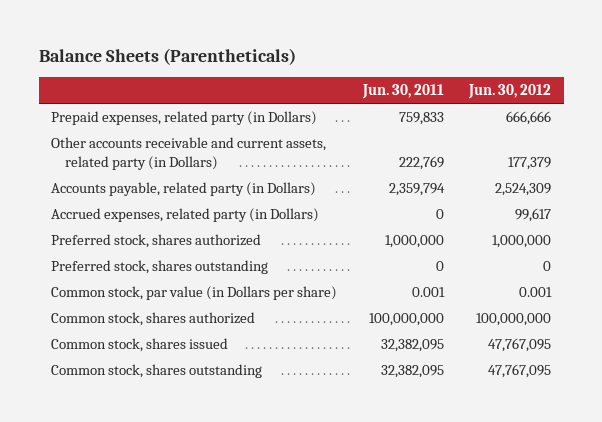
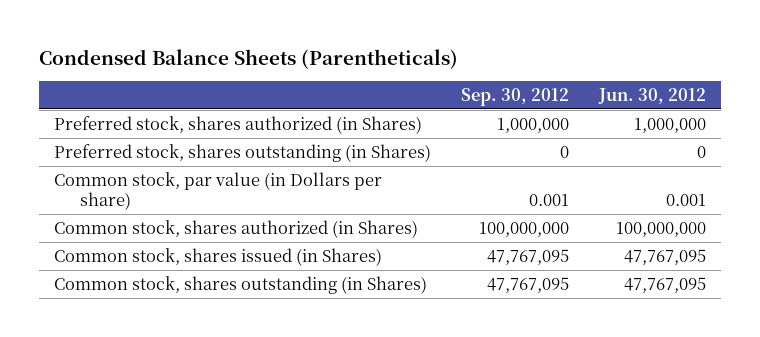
[38,48,296,66] Balance Sheets (Parentheticals) -> [38,48,458,69] Condensed Balance Sheets (Parentheticals)
[361,84,444,100] Jun. 30, 2011 -> none
none -> [461,87,570,106] Sep. 30, 2012
[51,111,318,126] Prepaid expenses, related party (in Dollars) -> none
[51,137,327,171] Other accounts receivable and current assets, related party (in Dollars) -> none
[51,182,317,197] Accounts payable, related party (in Dollars) -> none
[51,208,320,223] Accrued expenses, related party (in Dollars) -> none
[51,234,262,249] Preferred stock, shares authorized -> [54,115,423,134] Preferred stock, shares authorized (in Shares)
[51,260,269,275] Preferred stock, shares outstanding -> [54,143,432,162] Preferred stock, shares outstanding (in Shares)
[51,312,256,327] Common stock, shares authorized -> [54,219,419,238] Common stock, shares authorized (in Shares)
[51,338,229,353] Common stock, shares issued -> [54,247,383,266] Common stock, shares issued (in Shares)
[51,364,263,379] Common stock, shares outstanding -> [54,275,428,294] Common stock, shares outstanding (in Shares)

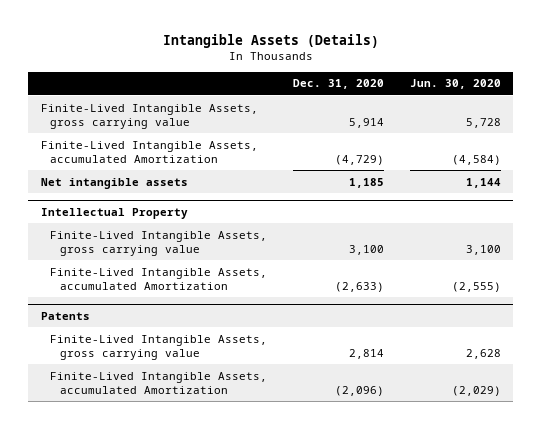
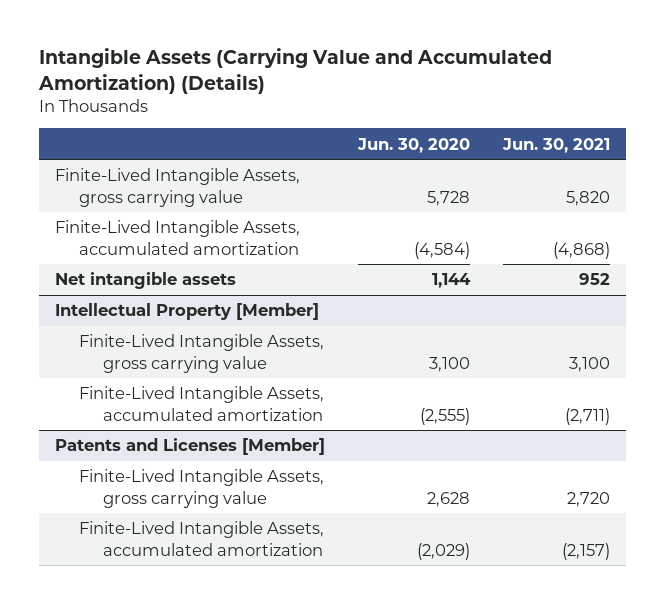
[162,34,379,49] Intangible Assets (Details) -> [37,48,552,94] Intangible Assets (Carrying Value and Accumulated Amortization) (Details)
[292,79,384,90] Dec. 31, 2020 -> none
none -> [501,137,610,153] Jun. 30, 2021
[40,140,258,163] Finite-Lived Intangible Assets, accumulated Amortization -> [55,220,301,255] Finite-Lived Intangible Assets, accumulated amortization
[40,207,188,219] Intellectual Property -> [55,303,320,321] Intellectual Property [Member]
[50,267,268,290] Finite-Lived Intangible Assets, accumulated Amortization -> [79,386,325,421] Finite-Lived Intangible Assets, accumulated amortization
[40,311,90,320] Patents -> [55,438,326,456] Patents and Licenses [Member]
[50,371,268,394] Finite-Lived Intangible Assets, accumulated Amortization -> [79,521,325,556] Finite-Lived Intangible Assets, accumulated amortization

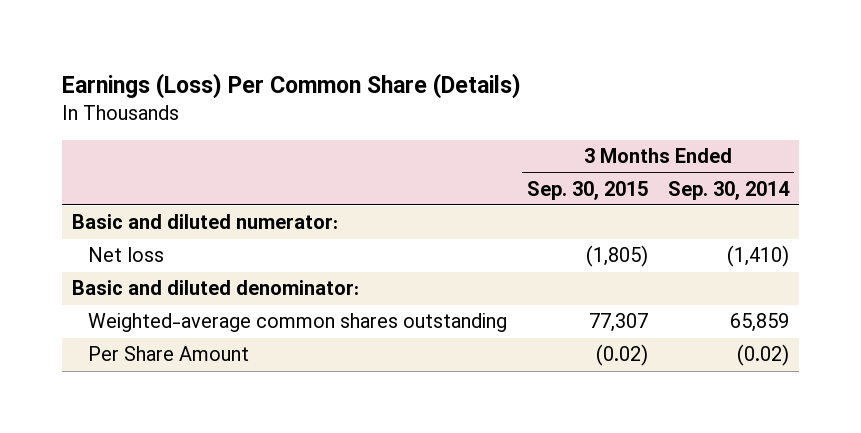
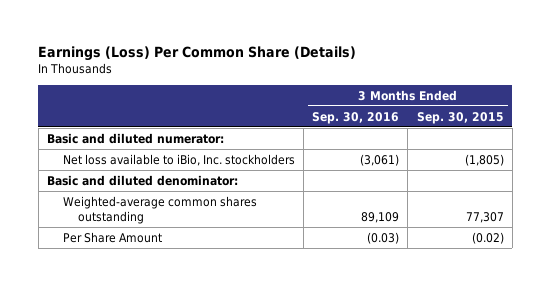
[668,180,791,200] Sep. 30, 2014 -> none
none -> [312,111,400,124] Sep. 30, 2016
[87,247,164,263] Net loss -> [62,153,295,166] Net loss available to iBio, Inc. stockholders

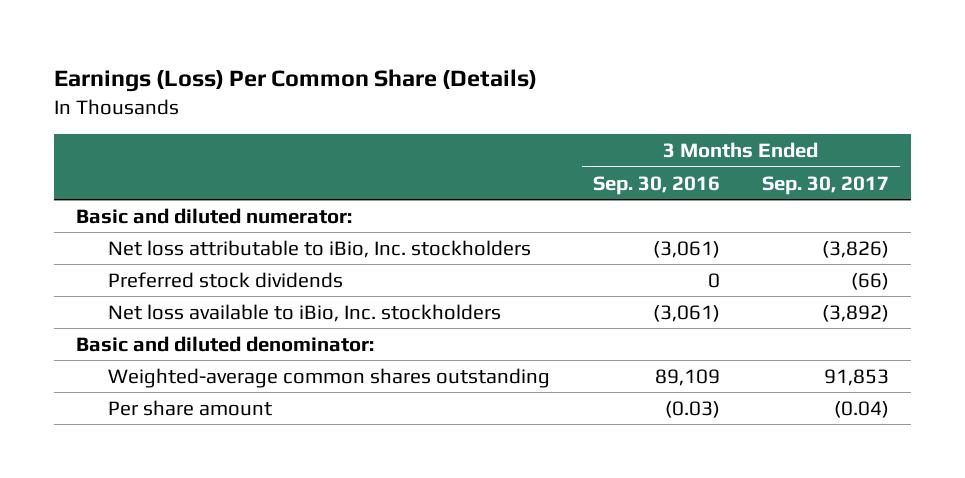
[416,111,504,124] Sep. 30, 2015 -> none
none -> [762,175,890,195] Sep. 30, 2017
none -> [108,239,532,258] Net loss attributable to iBio, Inc. stockholders
none -> [108,271,344,288] Preferred stock dividends
[62,231,162,243] Per Share Amount -> [108,399,273,416] Per share amount

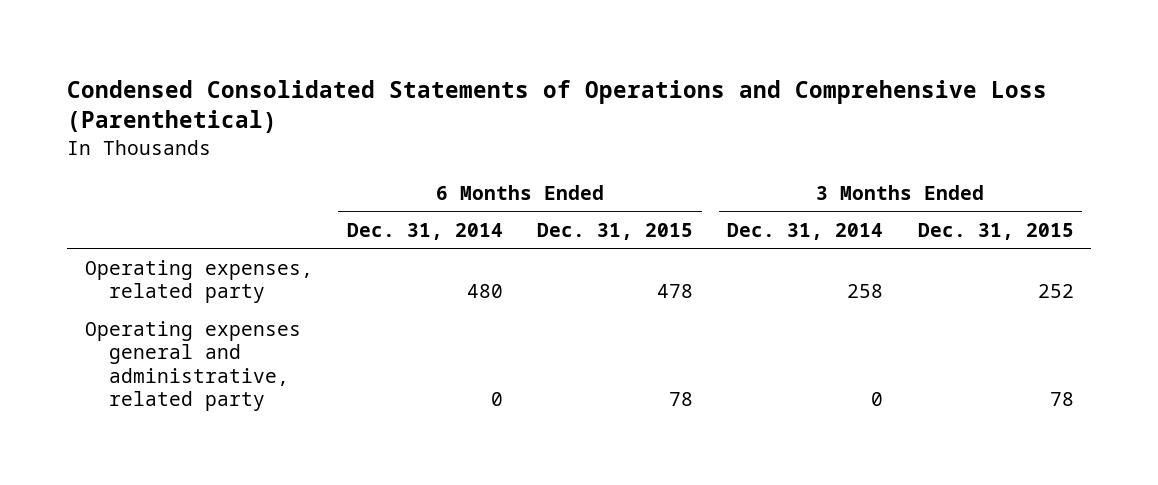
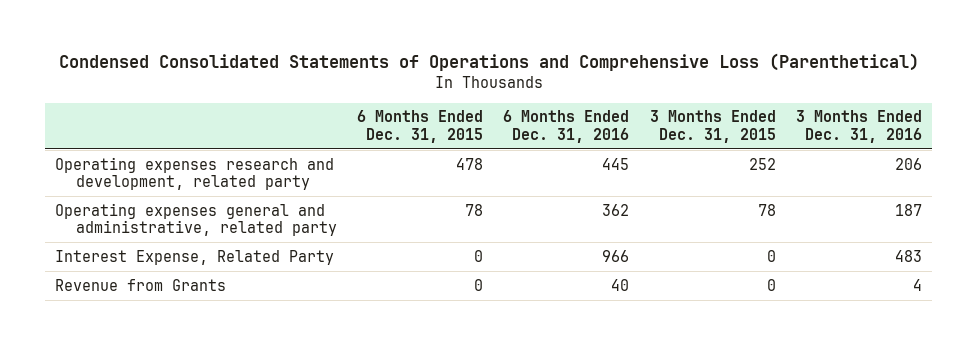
[346,222,503,240] Dec. 31, 2014 -> none
[727,222,884,240] Dec. 31, 2014 -> none
none -> [503,110,630,143] 6 Months Ended Dec. 31, 2016
none -> [796,110,923,143] 3 Months Ended Dec. 31, 2016
[84,259,313,304] Operating expenses, related party -> [54,156,334,191] Operating expenses research and development, related party
none -> [54,249,334,265] Interest Expense, Related Party
none -> [54,278,226,291] Revenue from Grants

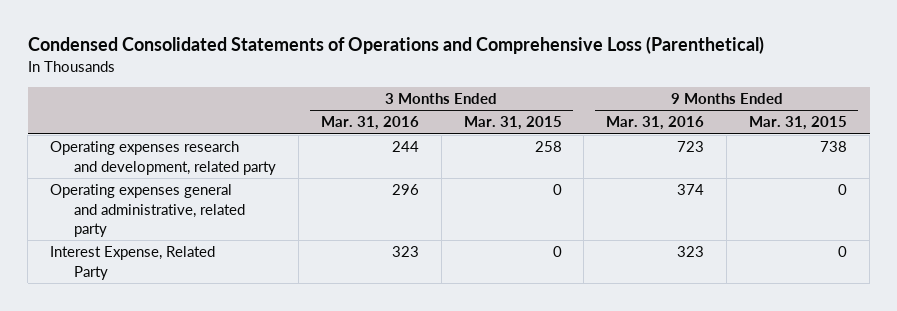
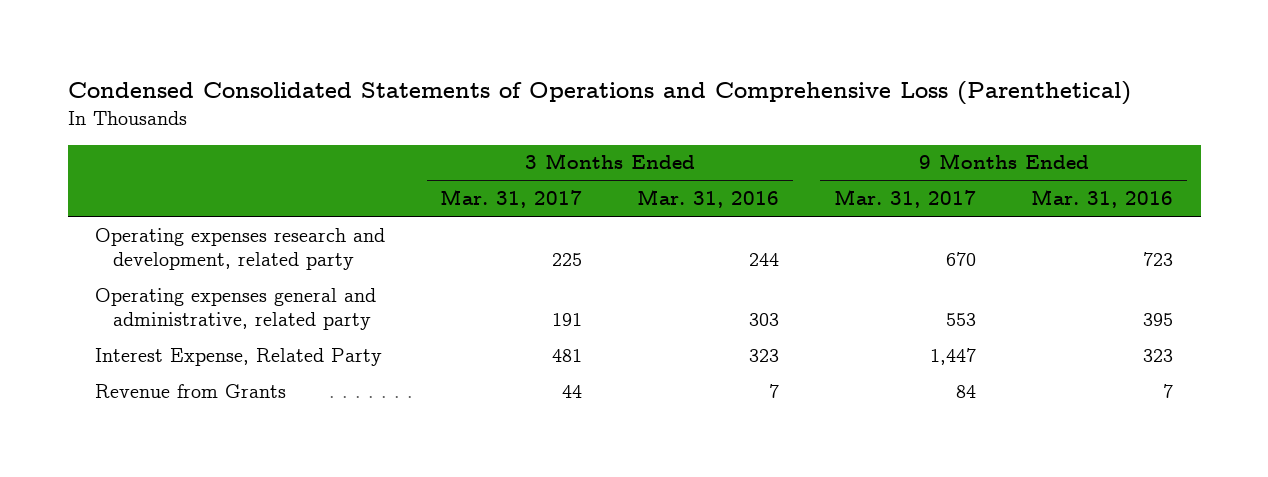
[463,116,562,131] Mar. 31, 2015 -> none
[749,116,848,131] Mar. 31, 2015 -> none
none -> [440,189,583,209] Mar. 31, 2017
none -> [834,189,977,209] Mar. 31, 2017
[391,184,419,196] 296 -> [749,313,780,327] 303
[677,184,705,196] 374 -> [1143,313,1174,327] 395
none -> [95,383,287,398] Revenue from Grants

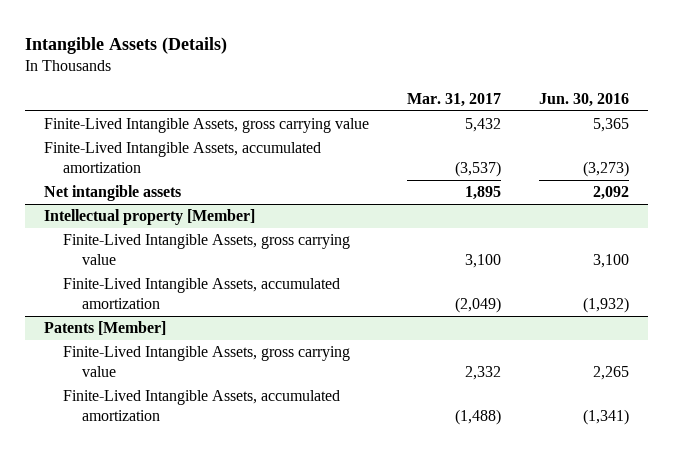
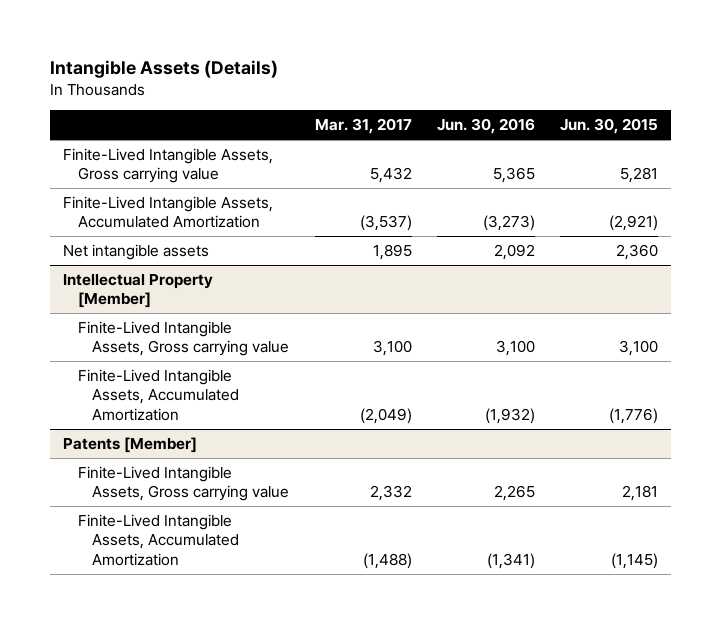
none -> [560,118,659,135] Jun. 30, 2015
[44,118,370,134] Finite-Lived Intangible Assets, gross carrying value -> [62,147,273,184] Finite-Lived Intangible Assets, Gross carrying value
[44,142,322,174] Finite-Lived Intangible Assets, accumulated amortization -> [62,195,273,229] Finite-Lived Intangible Assets, Accumulated Amortization
[44,209,256,226] Intellectual property [Member] -> [62,273,213,309] Intellectual Property [Member]
[63,234,351,266] Finite-Lived Intangible Assets, gross carrying value -> [77,320,290,357] Finite-Lived Intangible Assets, Gross carrying value
[63,278,341,310] Finite-Lived Intangible Assets, accumulated amortization -> [77,368,240,422] Finite-Lived Intangible Assets, Accumulated Amortization
[63,346,351,378] Finite-Lived Intangible Assets, gross carrying value -> [77,465,290,502] Finite-Lived Intangible Assets, Gross carrying value
[63,390,341,422] Finite-Lived Intangible Assets, accumulated amortization -> [77,513,240,567] Finite-Lived Intangible Assets, Accumulated Amortization

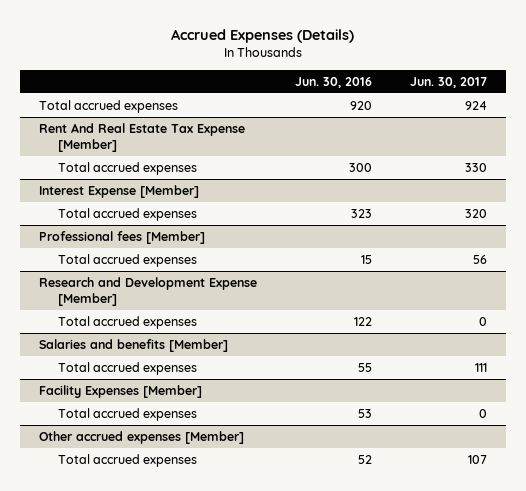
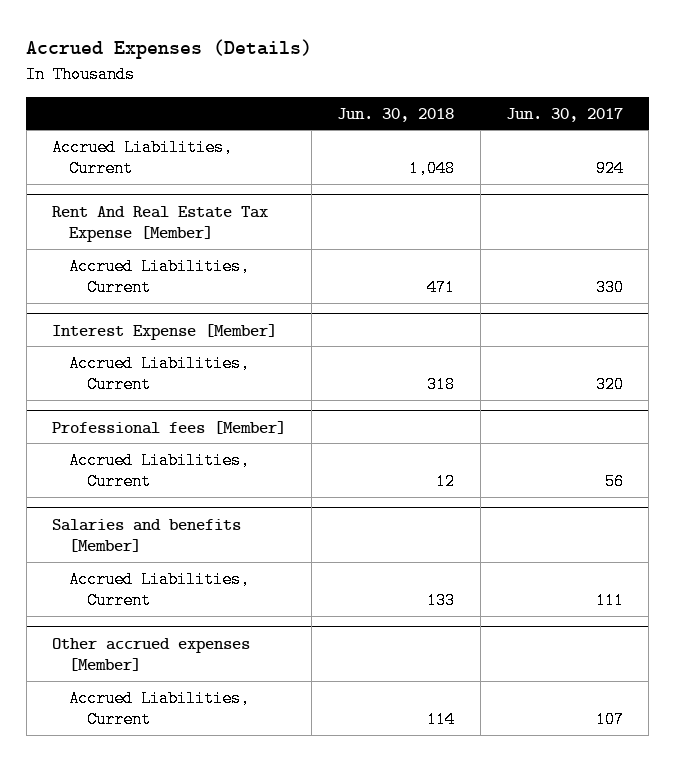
[294,76,372,88] Jun. 30, 2016 -> none
none -> [337,107,455,122] Jun. 30, 2018
[39,99,179,113] Total accrued expenses -> [51,138,233,178] Accrued Liabilities, Current
[57,161,197,175] Total accrued expenses -> [69,257,251,297] Accrued Liabilities, Current
[57,207,197,221] Total accrued expenses -> [69,354,251,394] Accrued Liabilities, Current
[39,276,258,307] Research and Development Expense [Member] -> none
[57,315,197,329] Total accrued expenses -> none
[57,253,197,267] Total accrued expenses -> [69,451,251,491] Accrued Liabilities, Current
[39,384,203,398] Facility Expenses [Member] -> none
[57,407,197,421] Total accrued expenses -> none
[57,361,197,375] Total accrued expenses -> [69,570,251,610] Accrued Liabilities, Current
[57,453,197,467] Total accrued expenses -> [69,689,251,729] Accrued Liabilities, Current

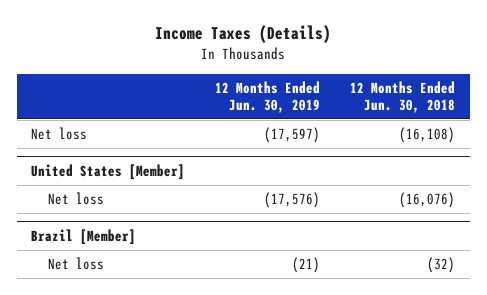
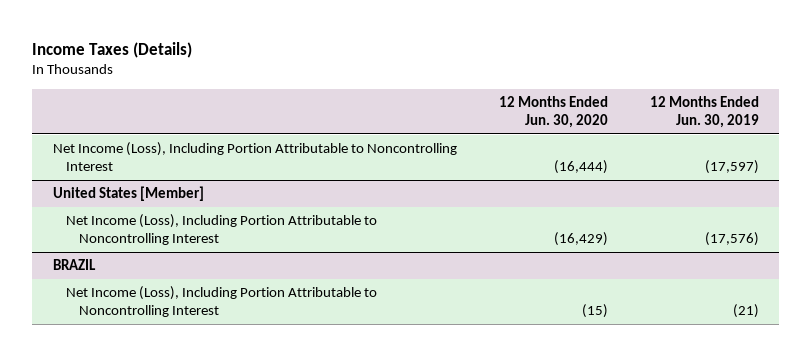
[350,80,456,113] 12 Months Ended Jun. 30, 2018 -> none
none -> [498,95,608,129] 12 Months Ended Jun. 30, 2020
[31,127,88,141] Net loss -> [53,142,458,172] Net Income (Loss), Including Portion Attributable to Noncontrolling Interest
[47,192,104,206] Net loss -> [65,214,377,246] Net Income (Loss), Including Portion Attributable to Noncontrolling Interest
[31,228,137,245] Brazil [Member] -> [53,259,97,271] BRAZIL
[47,257,104,271] Net loss -> [65,286,377,318] Net Income (Loss), Including Portion Attributable to Noncontrolling Interest

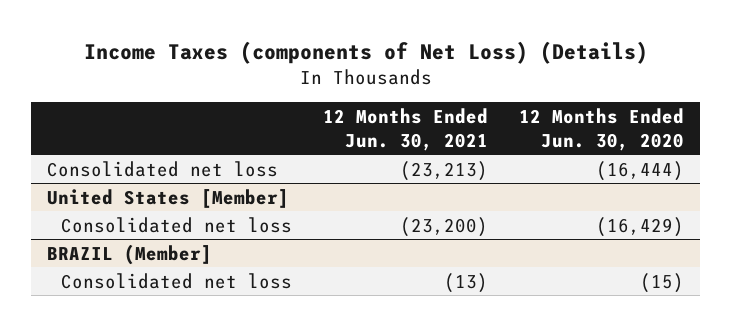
[32,41,193,58] Income Taxes (Details) -> [83,41,648,65] Income Taxes (components of Net Loss) (Details)
[649,95,759,129] 12 Months Ended Jun. 30, 2019 -> none
none -> [323,108,489,151] 12 Months Ended Jun. 30, 2021
[53,142,458,172] Net Income (Loss), Including Portion Attributable to Noncontrolling Interest -> [46,160,278,177] Consolidated net loss
[65,214,377,246] Net Income (Loss), Including Portion Attributable to Noncontrolling Interest -> [60,216,292,233] Consolidated net loss
[53,259,97,271] BRAZIL -> [46,243,212,265] BRAZIL (Member]
[65,286,377,318] Net Income (Loss), Including Portion Attributable to Noncontrolling Interest -> [60,272,292,289] Consolidated net loss

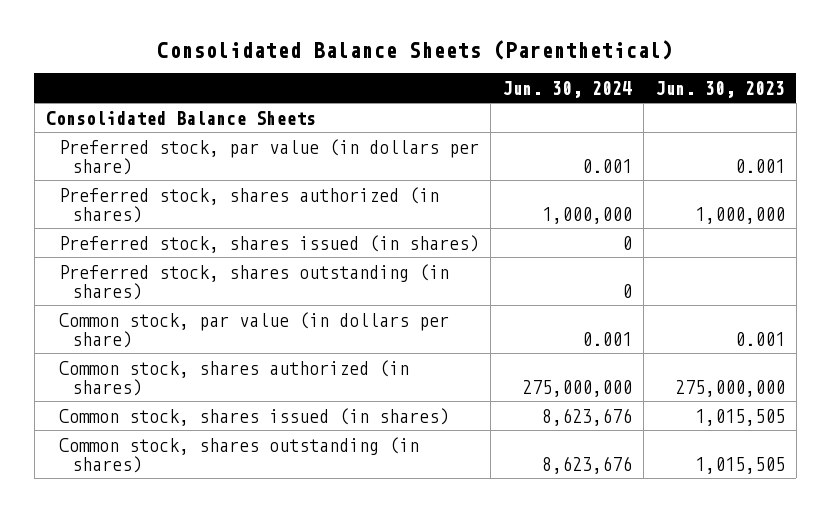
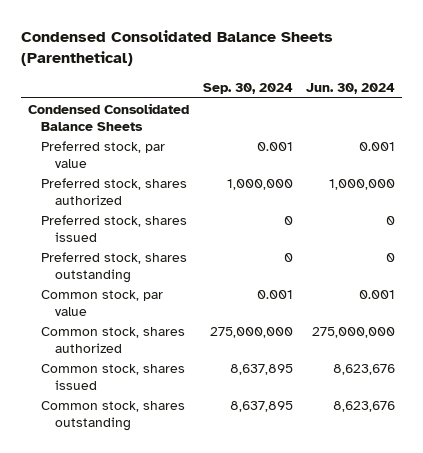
[157,39,674,60] Consolidated Balance Sheets (Parenthetical) -> [20,30,333,67] Condensed Consolidated Balance Sheets (Parenthetical)
[654,80,785,98] Jun. 30, 2023 -> none
none -> [202,82,293,94] Sep. 30, 2024
[45,110,316,125] Consolidated Balance Sheets -> [27,103,189,131] Condensed Consolidated Balance Sheets
[58,138,479,175] Preferred stock, par value (in dollars per share) -> [41,141,166,168] Preferred stock, par value
[58,186,439,223] Preferred stock, shares authorized (in shares) -> [41,178,188,205] Preferred stock, shares authorized
[58,234,479,253] Preferred stock, shares issued (in shares) -> [41,215,188,242] Preferred stock, shares issued
[58,263,449,300] Preferred stock, shares outstanding (in shares) -> [41,252,188,283] Preferred stock, shares outstanding
[58,311,449,348] Common stock, par value (in dollars per share) -> [41,290,164,316] Common stock, par value
[58,359,409,396] Common stock, shares authorized (in shares) -> [41,327,186,353] Common stock, shares authorized
[58,407,449,426] Common stock, shares issued (in shares) -> [41,364,186,390] Common stock, shares issued
[58,436,419,473] Common stock, shares outstanding (in shares) -> [41,401,186,431] Common stock, shares outstanding

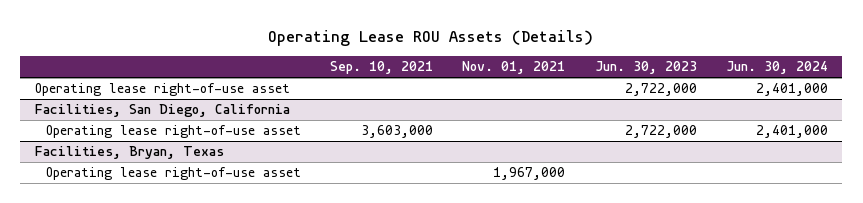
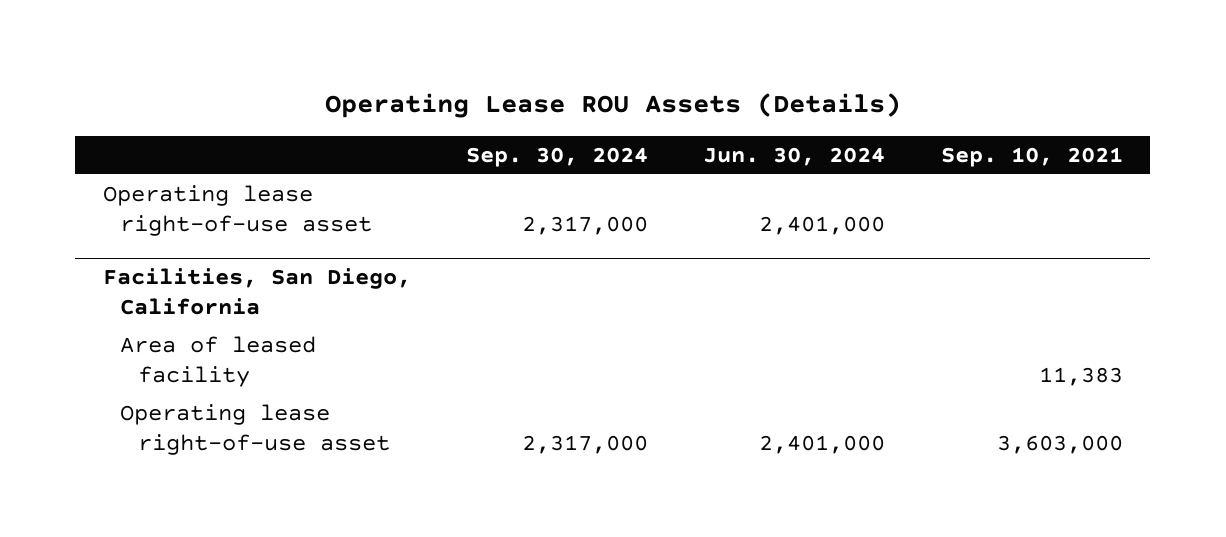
[462,61,566,75] Nov. 01, 2021 -> none
[594,61,697,75] Jun. 30, 2023 -> none
none -> [466,146,649,167] Sep. 30, 2024
none -> [120,335,317,387] Area of leased facility
[34,146,224,160] Facilities, Bryan, Texas -> none
[46,167,302,181] Operating lease right-of-use asset -> none

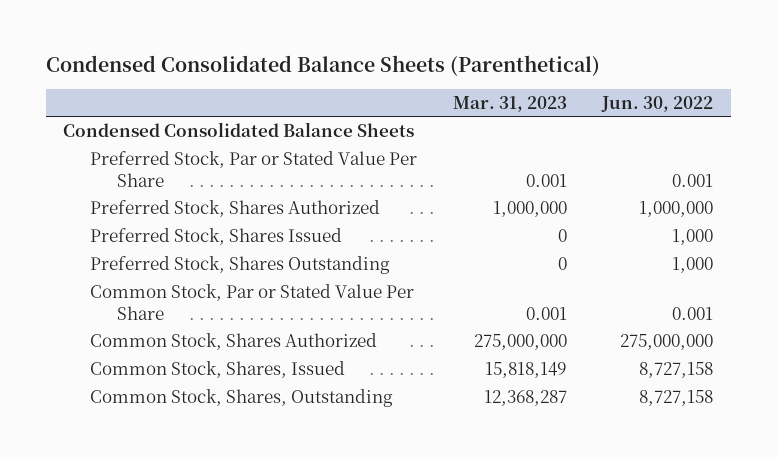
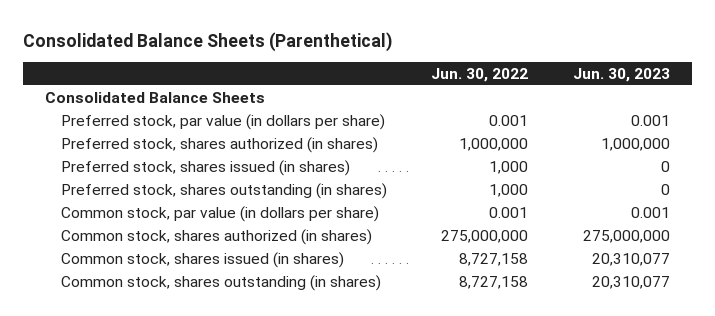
[45,55,600,77] Condensed Consolidated Balance Sheets (Parenthetical) -> [22,31,392,52] Consolidated Balance Sheets (Parenthetical)
[452,95,567,112] Mar. 31, 2023 -> none
none -> [572,67,670,82] Jun. 30, 2023
[63,121,415,137] Condensed Consolidated Balance Sheets -> [44,91,265,103] Consolidated Balance Sheets
[90,150,418,187] Preferred Stock, Par or Stated Value Per Share -> [61,113,386,130] Preferred stock, par value (in dollars per share)
[90,199,381,217] Preferred Stock, Shares Authorized -> [61,136,379,153] Preferred stock, shares authorized (in shares)
[90,227,343,245] Preferred Stock, Shares Issued -> [61,159,351,176] Preferred stock, shares issued (in shares)
[90,255,391,274] Preferred Stock, Shares Outstanding -> [61,182,388,199] Preferred stock, shares outstanding (in shares)
[90,283,415,320] Common Stock, Par or Stated Value Per Share -> [61,205,380,222] Common stock, par value (in dollars per share)
[90,332,378,350] Common Stock, Shares Authorized -> [61,228,373,245] Common stock, shares authorized (in shares)
[90,360,346,378] Common Stock, Shares, Issued -> [61,251,345,268] Common stock, shares issued (in shares)
[90,388,394,407] Common Stock, Shares, Outstanding -> [61,274,382,291] Common stock, shares outstanding (in shares)

